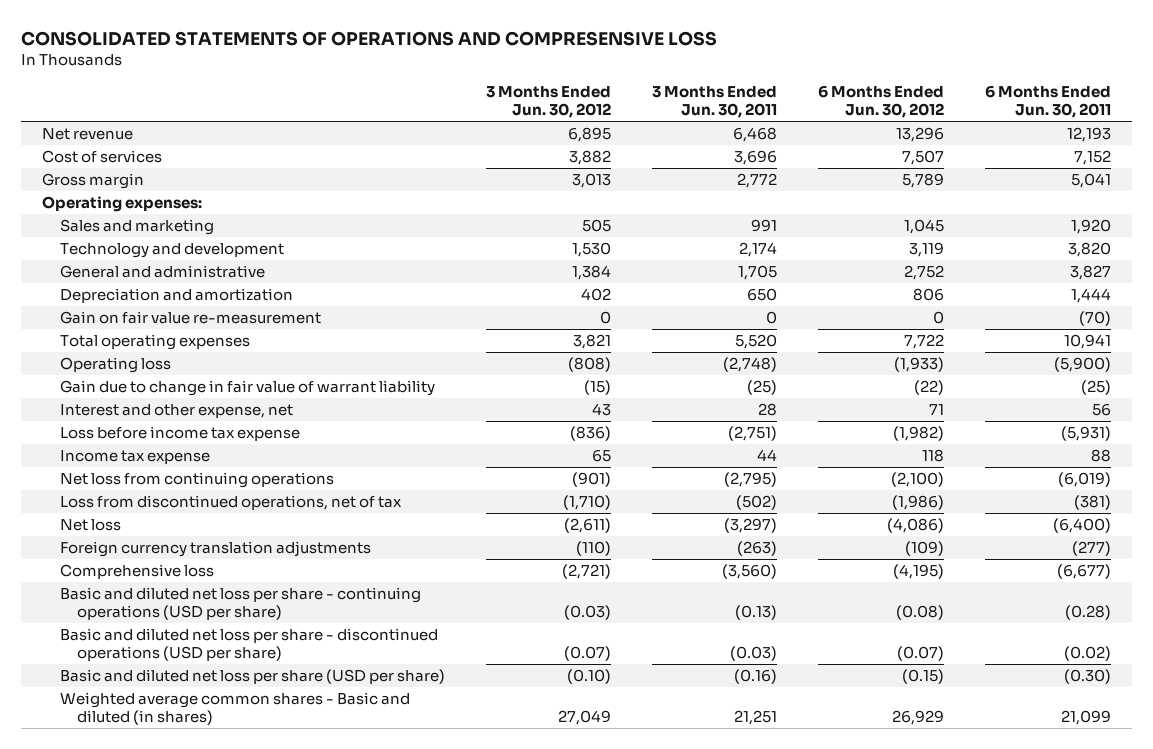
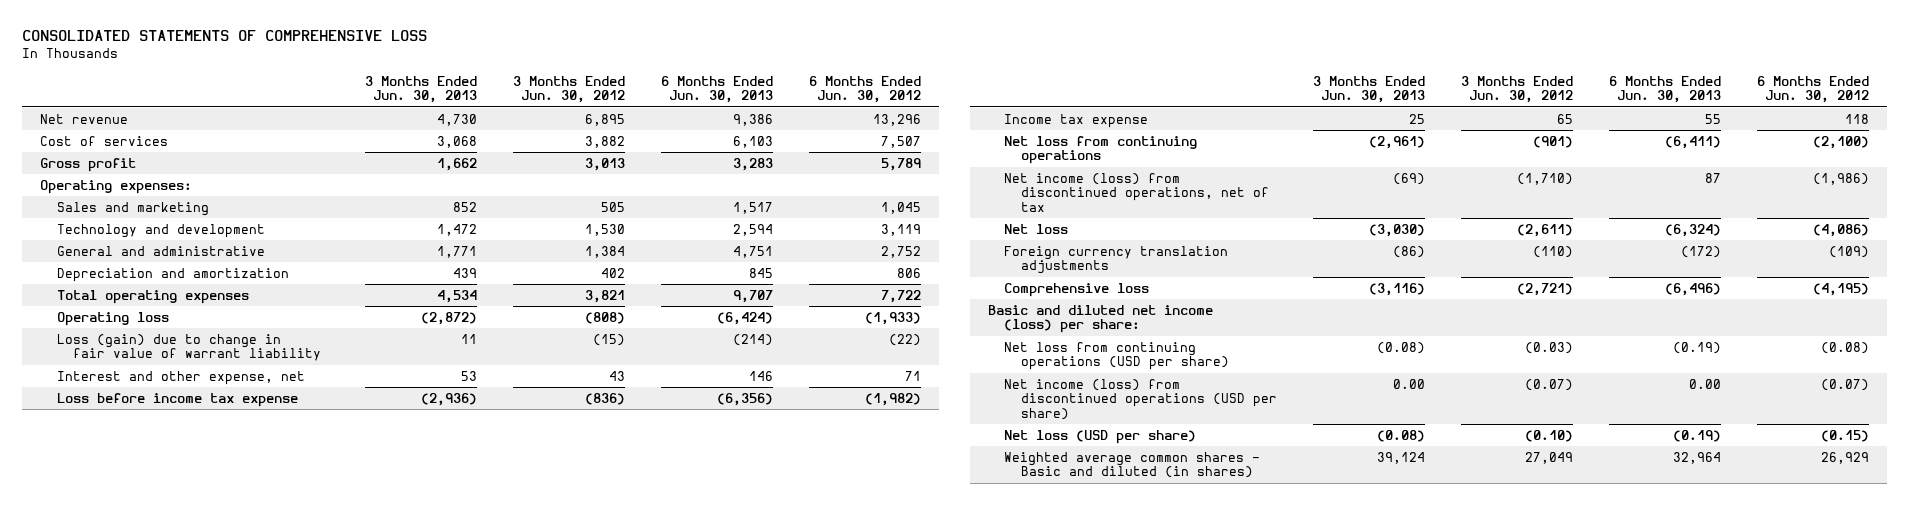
[21,30,718,46] CONSOLIDATED STATEMENTS OF OPERATIONS AND COMPRESENSIVE LOSS -> [22,30,428,42] CONSOLIDATED STATEMENTS OF COMPREHENSIVE LOSS
[651,86,777,119] 3 Months Ended Jun. 30, 2011 -> none
[985,85,1112,119] 6 Months Ended Jun. 30, 2011 -> none
none -> [364,75,477,104] 3 Months Ended Jun. 30, 2013
none -> [661,75,774,104] 6 Months Ended Jun. 30, 2013
[42,172,145,189] Gross margin -> [40,157,137,172] Gross profit
[59,310,321,324] Gain on fair value re-measurement -> none
[59,379,435,396] Gain due to change in fair value of warrant liability -> [56,333,321,362] Loss (gain) due to change in fair value of warrant liability
[59,494,402,510] Loss from discontinued operations, net of tax -> [1004,172,1269,212] Net income (loss) from discontinued operations, net of tax
none -> [987,304,1213,334] Basic and diluted net income (loss) per share:
[59,586,421,620] Basic and diluted net loss per share - continuing operations (USD per share) -> [1004,341,1229,371] Net loss from continuing operations (USD per share)
[59,627,438,661] Basic and diluted net loss per share - discontinued operations (USD per share) -> [1004,378,1277,420] Net income (loss) from discontinued operations (USD per share)
[59,668,445,684] Basic and diluted net loss per share (USD per share) -> [1004,429,1197,444] Net loss (USD per share)

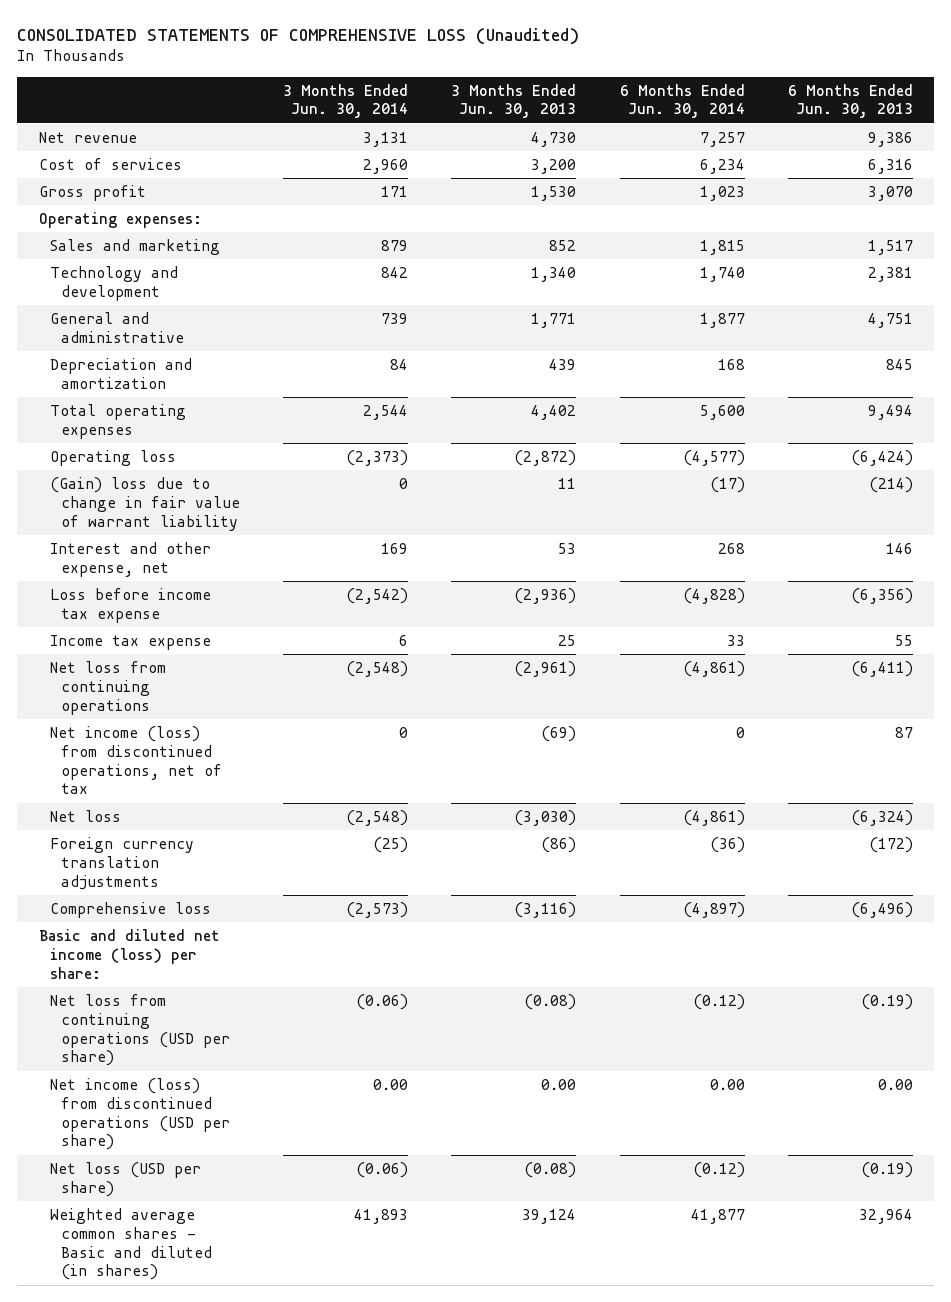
[22,30,428,42] CONSOLIDATED STATEMENTS OF COMPREHENSIVE LOSS -> [16,27,579,45] CONSOLIDATED STATEMENTS OF COMPREHENSIVE LOSS (Unaudited)
[513,75,626,104] 3 Months Ended Jun. 30, 2012 -> none
[809,75,922,104] 6 Months Ended Jun. 30, 2012 -> none
none -> [283,83,409,119] 3 Months Ended Jun. 30, 2014
none -> [619,83,745,119] 6 Months Ended Jun. 30, 2014
[436,135,477,148] 3,068 -> [531,158,577,174] 3,200
[733,135,774,148] 6,103 -> [867,158,913,174] 6,316
[436,157,477,171] 1,662 -> [531,185,577,201] 1,530
[733,157,774,171] 3,283 -> [867,185,913,201] 3,070
[436,223,477,236] 1,472 -> [531,266,577,282] 1,340
[733,223,774,236] 2,594 -> [867,266,913,282] 2,381
[436,289,477,303] 4,534 -> [531,404,577,420] 4,402
[733,289,774,303] 9,707 -> [867,404,913,420] 9,494
[56,333,321,362] Loss (gain) due to change in fair value of warrant liability -> [49,476,240,531] (Gain) loss due to change in fair value of warrant liability

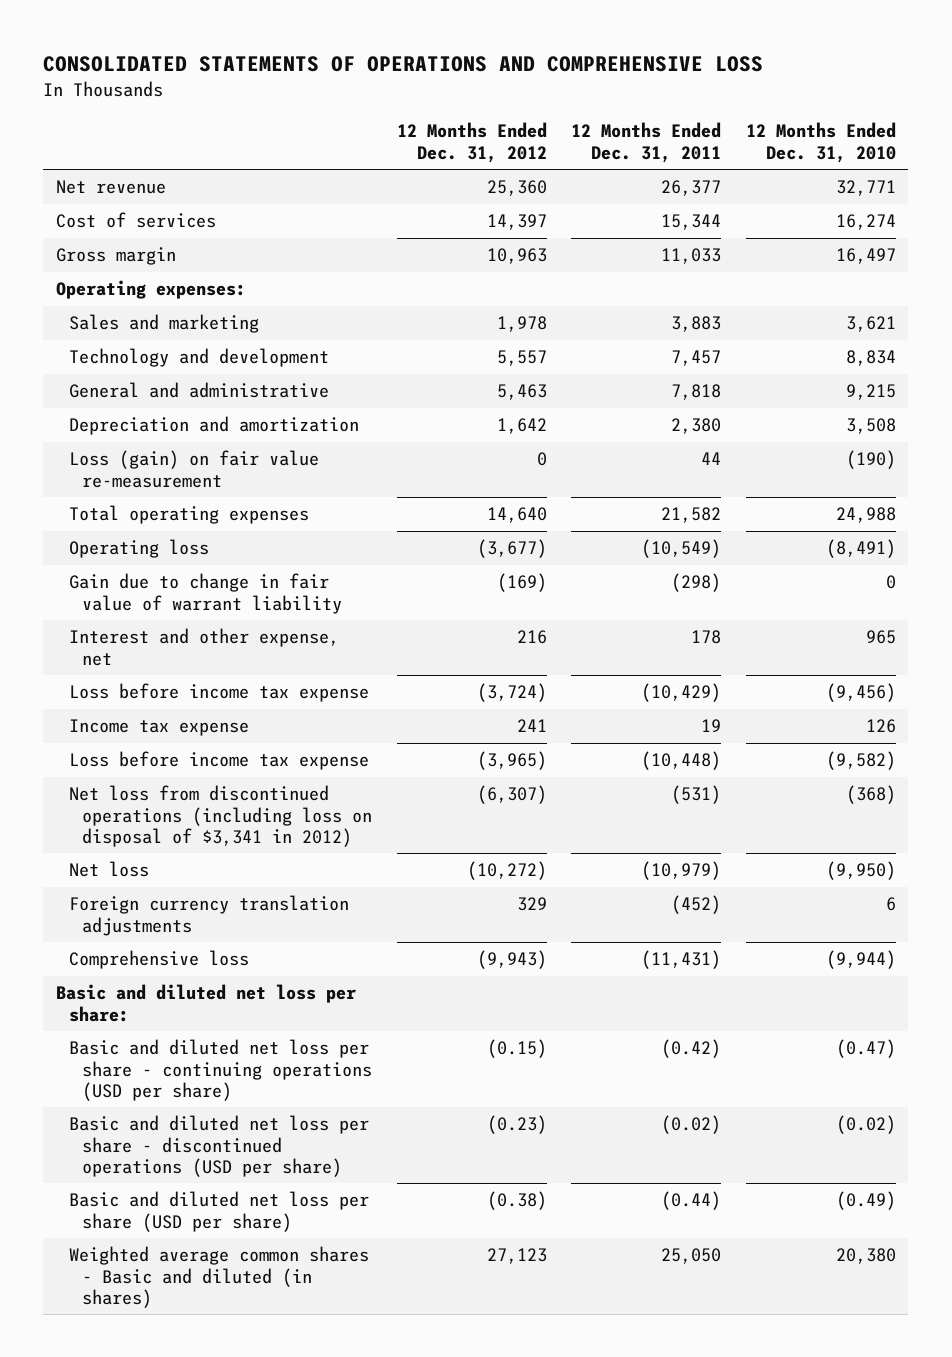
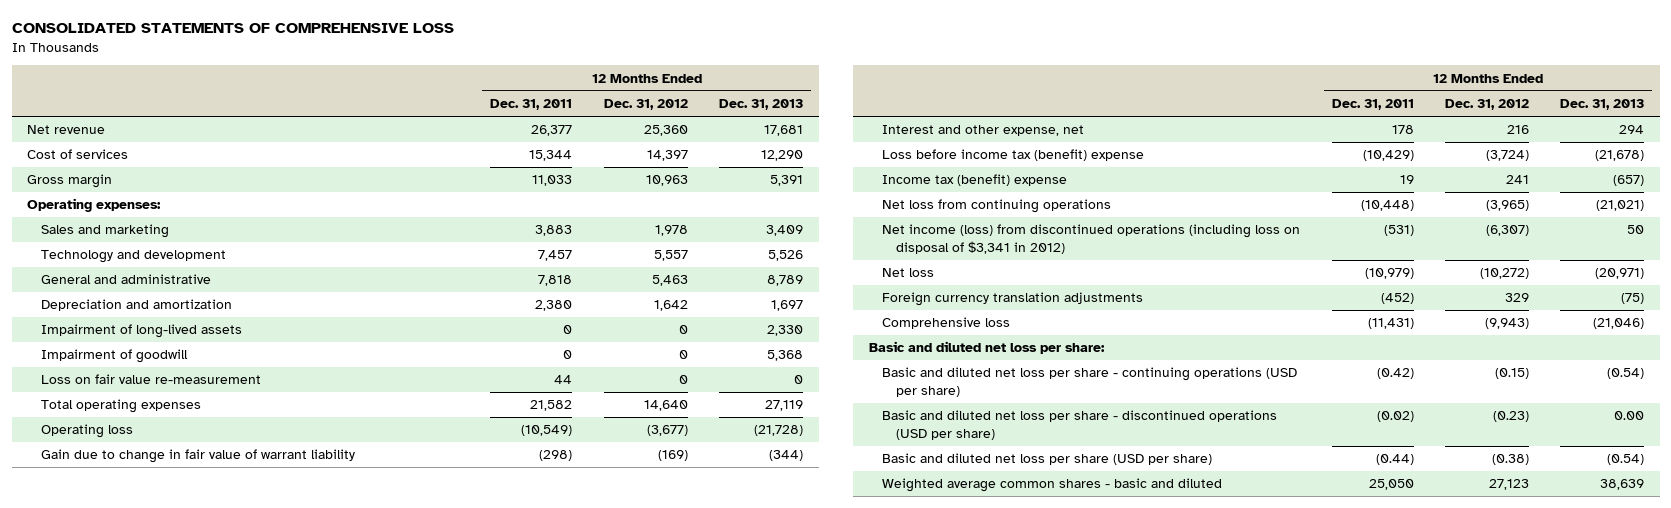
[43,56,764,73] CONSOLIDATED STATEMENTS OF OPERATIONS AND COMPREHENSIVE LOSS -> [11,22,454,33] CONSOLIDATED STATEMENTS OF COMPREHENSIVE LOSS
[746,122,897,163] 12 Months Ended Dec. 31, 2010 -> none
none -> [718,99,803,111] Dec. 31, 2013
none -> [40,324,242,339] Impairment of long-lived assets
none -> [40,349,188,364] Impairment of goodwill
[68,450,319,488] Loss (gain) on fair value re-measurement -> [40,374,261,385] Loss on fair value re-measurement
[68,683,369,703] Loss before income tax expense -> [882,149,1145,162] Loss before income tax (benefit) expense
[68,719,249,737] Income tax expense -> [882,174,1068,187] Income tax (benefit) expense
[68,751,369,771] Loss before income tax expense -> [882,199,1112,214] Net loss from continuing operations
[68,785,373,847] Net loss from discontinued operations (including loss on disposal of $3,341 in 2012) -> [882,224,1301,254] Net income (loss) from discontinued operations (including loss on disposal of $3,341 in 2012)
[68,1246,369,1308] Weighted average common shares - Basic and diluted (in shares) -> [882,478,1223,493] Weighted average common shares - basic and diluted

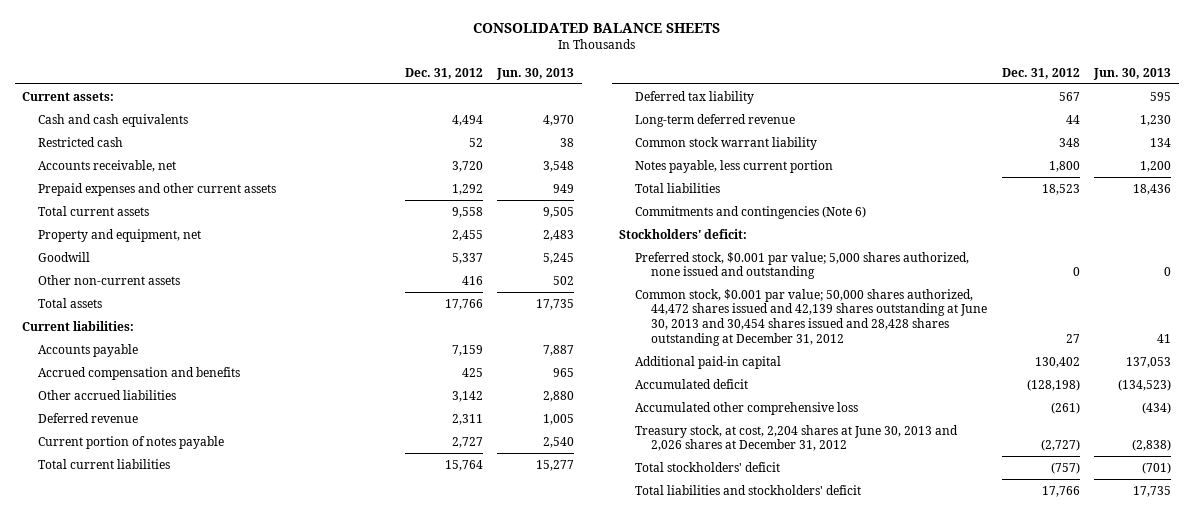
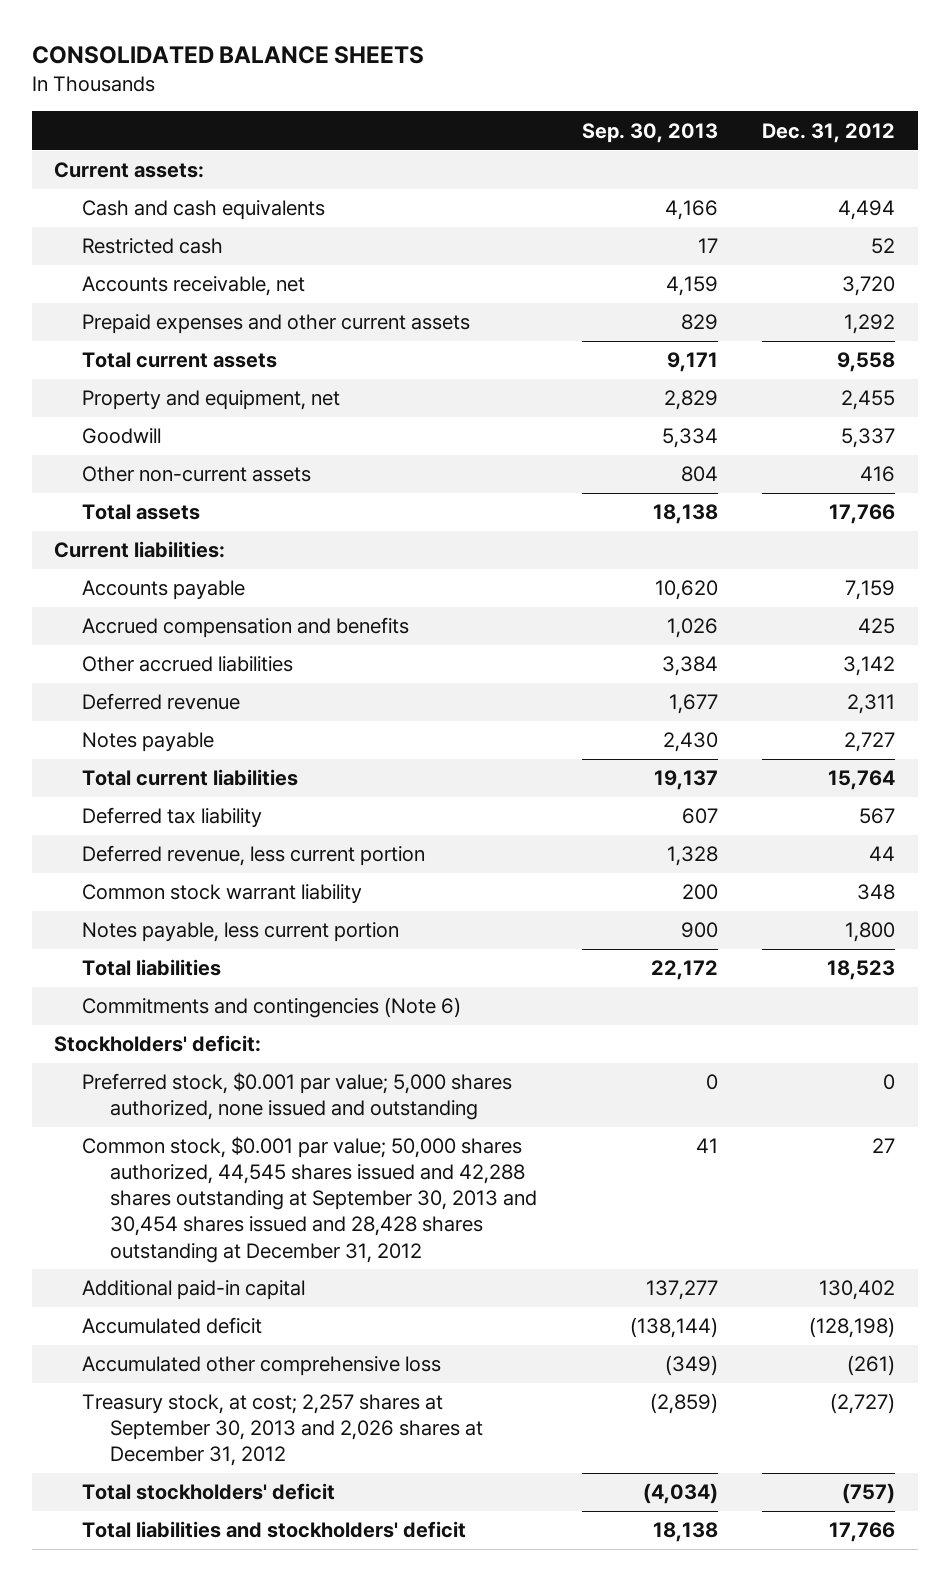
[496,67,575,80] Jun. 30, 2013 -> none
none -> [581,122,718,143] Sep. 30, 2013
[37,435,224,449] Current portion of notes payable -> [82,732,215,753] Notes payable
[634,113,795,127] Long-term deferred revenue -> [82,845,426,867] Deferred revenue, less current portion
[634,288,987,346] Common stock, $0.001 par value; 50,000 shares authorized, 44,472 shares issued and 42,139 shares outstanding at June 30, 2013 and 30,454 shares issued and 28,428 shares outstanding at December 31, 2012 -> [82,1136,537,1263] Common stock, $0.001 par value; 50,000 shares authorized, 44,545 shares issued and 42,288 shares outstanding at September 30, 2013 and 30,454 shares issued and 28,428 shares outstanding at December 31, 2012
[634,424,958,452] Treasury stock, at cost, 2,204 shares at June 30, 2013 and 2,026 shares at December 31, 2012 -> [82,1394,483,1467] Treasury stock, at cost; 2,257 shares at September 30, 2013 and 2,026 shares at December 31, 2012

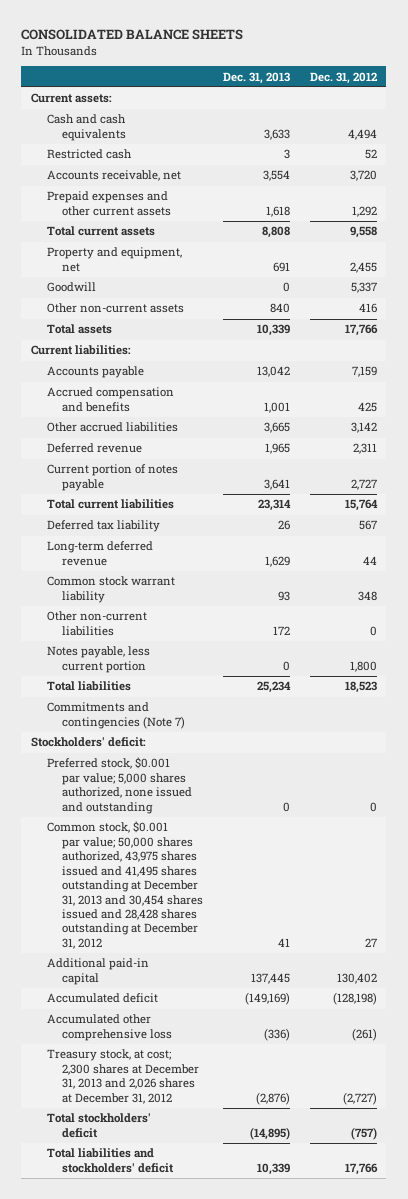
[581,122,718,143] Sep. 30, 2013 -> none
none -> [222,71,290,84] Dec. 31, 2013
[82,732,215,753] Notes payable -> [46,464,178,491] Current portion of notes payable
[82,845,426,867] Deferred revenue, less current portion -> [46,541,153,566] Long-term deferred revenue
none -> [46,611,147,636] Other non-current liabilities
[82,997,462,1019] Commitments and contingencies (Note 6) -> [46,702,186,729] Commitments and contingencies (Note 7)
[82,1136,537,1263] Common stock, $0.001 par value; 50,000 shares authorized, 44,545 shares issued and 42,288 shares outstanding at September 30, 2013 and 30,454 shares issued and 28,428 shares outstanding at December 31, 2012 -> [46,821,204,949] Common stock, $0.001 par value; 50,000 shares authorized, 43,975 shares issued and 41,495 shares outstanding at December 31, 2013 and 30,454 shares issued and 28,428 shares outstanding at December 31, 2012
[82,1394,483,1467] Treasury stock, at cost; 2,257 shares at September 30, 2013 and 2,026 shares at December 31, 2012 -> [46,1049,200,1104] Treasury stock, at cost; 2,300 shares at December 31, 2013 and 2,026 shares at December 31, 2012

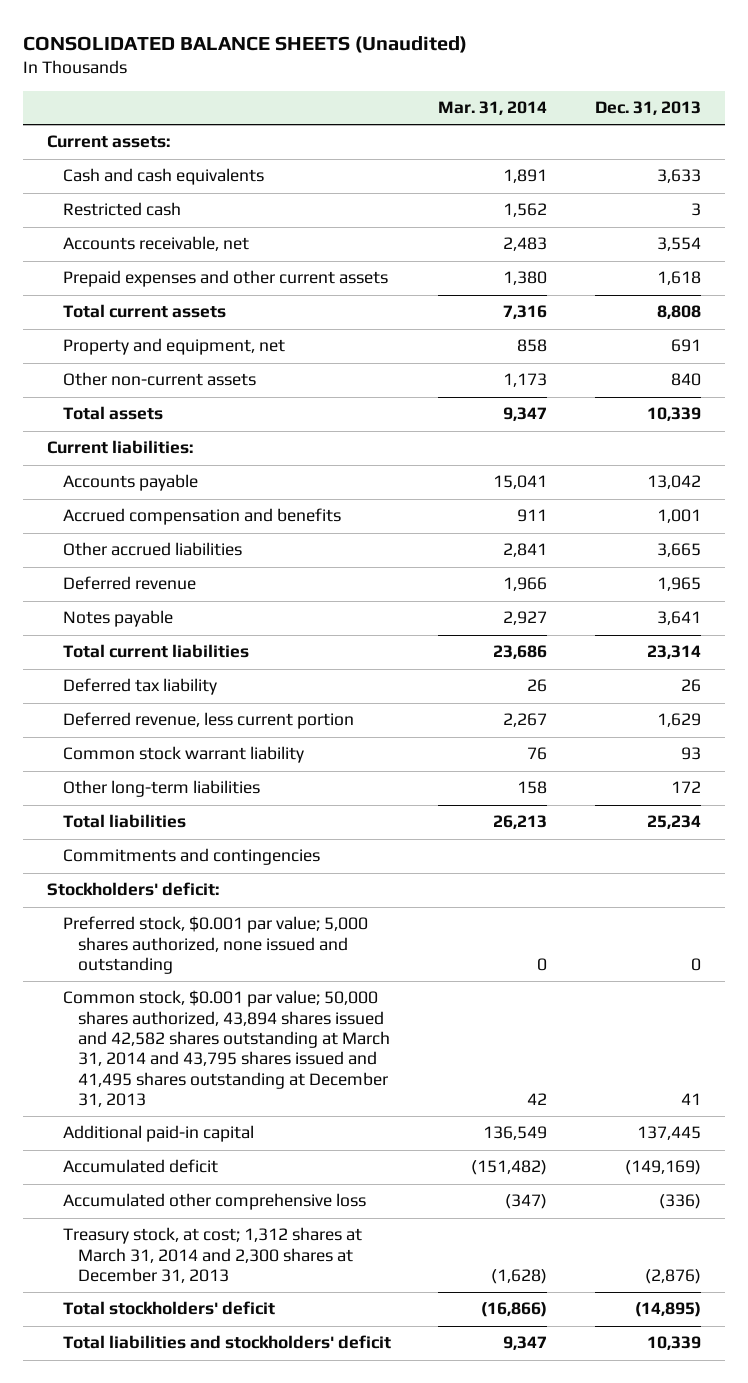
[21,29,244,41] CONSOLIDATED BALANCE SHEETS -> [22,35,467,53] CONSOLIDATED BALANCE SHEETS (Unaudited)
[309,71,377,84] Dec. 31, 2012 -> none
none -> [438,101,548,116] Mar. 31, 2014
[46,282,96,293] Goodwill -> none
[46,464,178,491] Current portion of notes payable -> [62,610,173,628] Notes payable
[46,541,153,566] Long-term deferred revenue -> [62,712,354,730] Deferred revenue, less current portion
[46,646,150,673] Notes payable, less current portion -> none
[46,611,147,636] Other non-current liabilities -> [62,780,260,798] Other long-term liabilities
[46,702,186,729] Commitments and contingencies (Note 7) -> [62,848,320,866] Commitments and contingencies
[46,821,204,949] Common stock, $0.001 par value; 50,000 shares authorized, 43,975 shares issued and 41,495 shares outstanding at December 31, 2013 and 30,454 shares issued and 28,428 shares outstanding at December 31, 2012 -> [62,990,391,1107] Common stock, $0.001 par value; 50,000 shares authorized, 43,894 shares issued and 42,582 shares outstanding at March 31, 2014 and 43,795 shares issued and 41,495 shares outstanding at December 31, 2013
[46,1049,200,1104] Treasury stock, at cost; 2,300 shares at December 31, 2013 and 2,026 shares at December 31, 2012 -> [62,1227,362,1284] Treasury stock, at cost; 1,312 shares at March 31, 2014 and 2,300 shares at December 31, 2013

